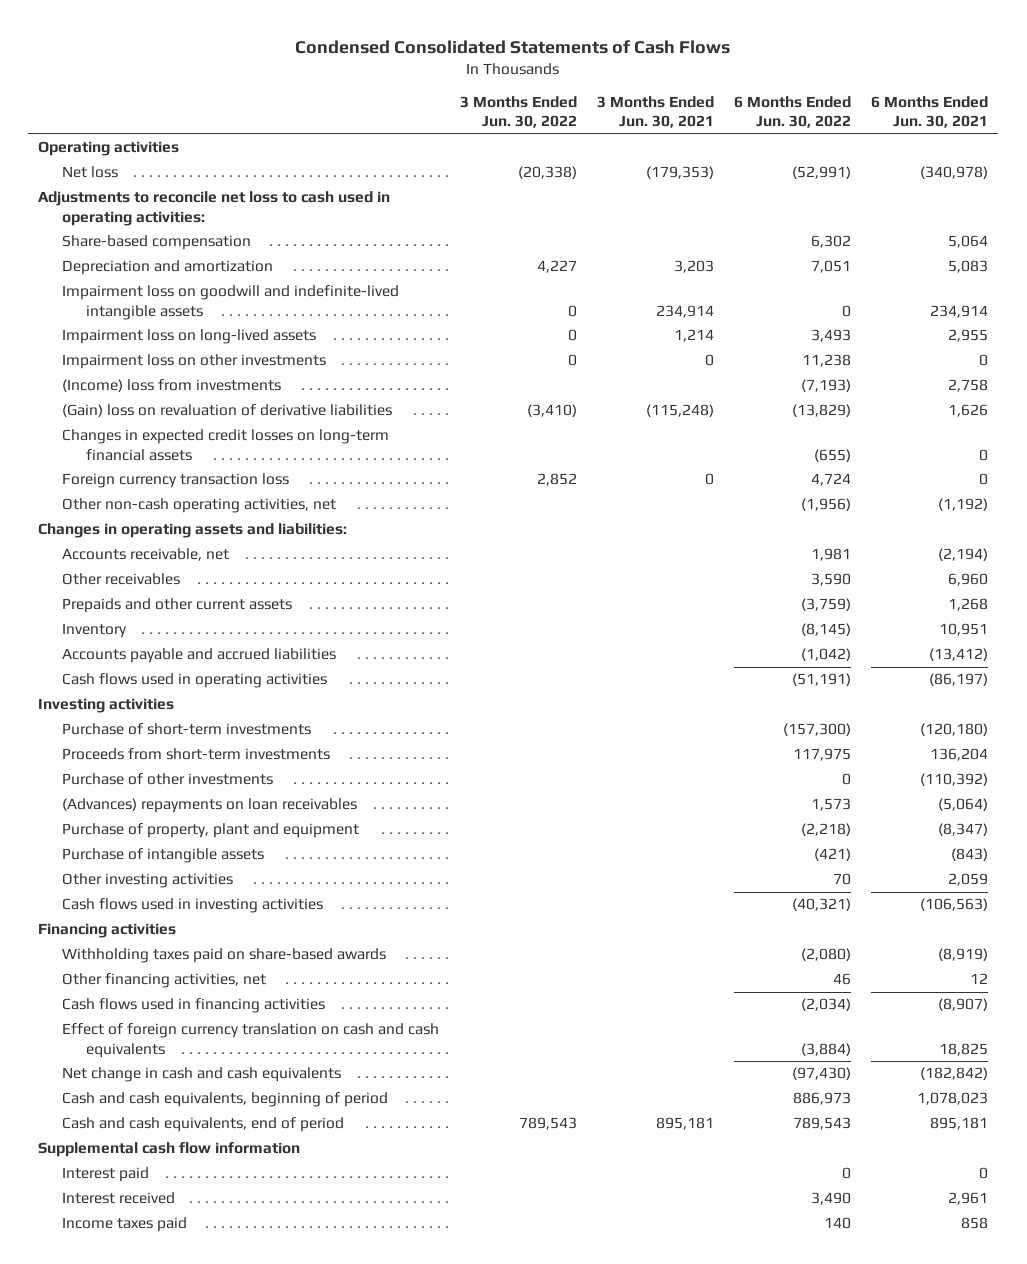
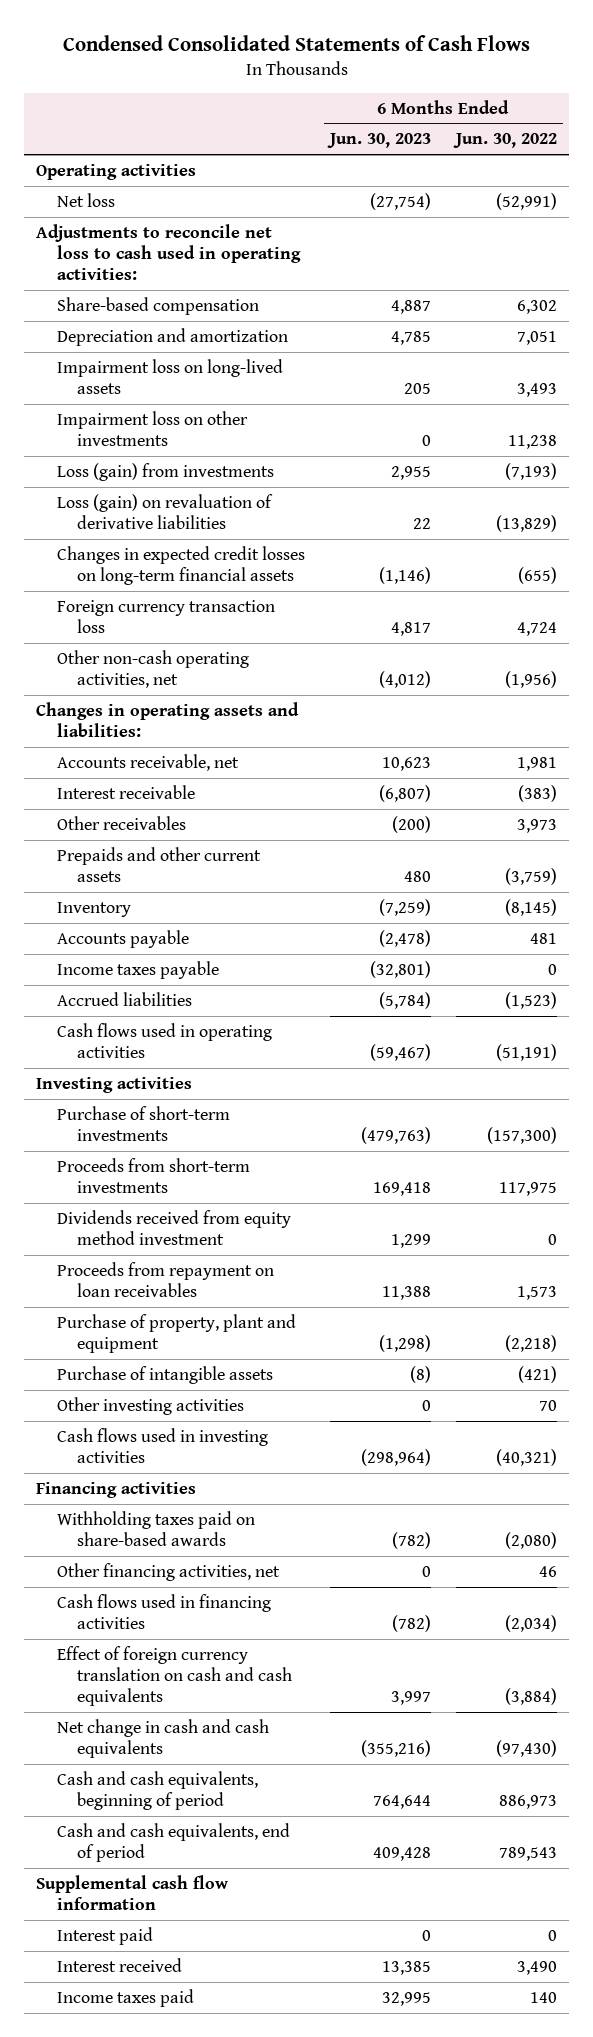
[459,95,577,129] 3 Months Ended Jun. 30, 2022 -> none
[596,95,714,129] 3 Months Ended Jun. 30, 2021 -> none
[871,95,989,129] 6 Months Ended Jun. 30, 2021 -> none
none -> [326,133,431,149] Jun. 30, 2023
[62,285,400,321] Impairment loss on goodwill and indefinite-lived intangible assets -> none
[62,379,282,393] (Income) loss from investments -> [56,462,274,481] Loss (gain) from investments
[62,404,393,418] (Gain) loss on revaluation of derivative liabilities -> [56,493,273,530] Loss (gain) on revaluation of derivative liabilities
none -> [56,784,195,799] Interest receivable
[810,573,851,587] 3,590 -> [516,818,557,833] 3,973
[62,648,337,664] Accounts payable and accrued liabilities -> none
none -> [56,929,189,948] Accounts payable
none -> [56,960,219,979] Income taxes payable
none -> [56,991,192,1006] Accrued liabilities
[62,773,274,786] Purchase of other investments -> none
none -> [56,1209,291,1246] Dividends received from equity method investment
[62,798,358,814] (Advances) repayments on loan receivables -> [56,1261,274,1298] Proceeds from repayment on loan receivables

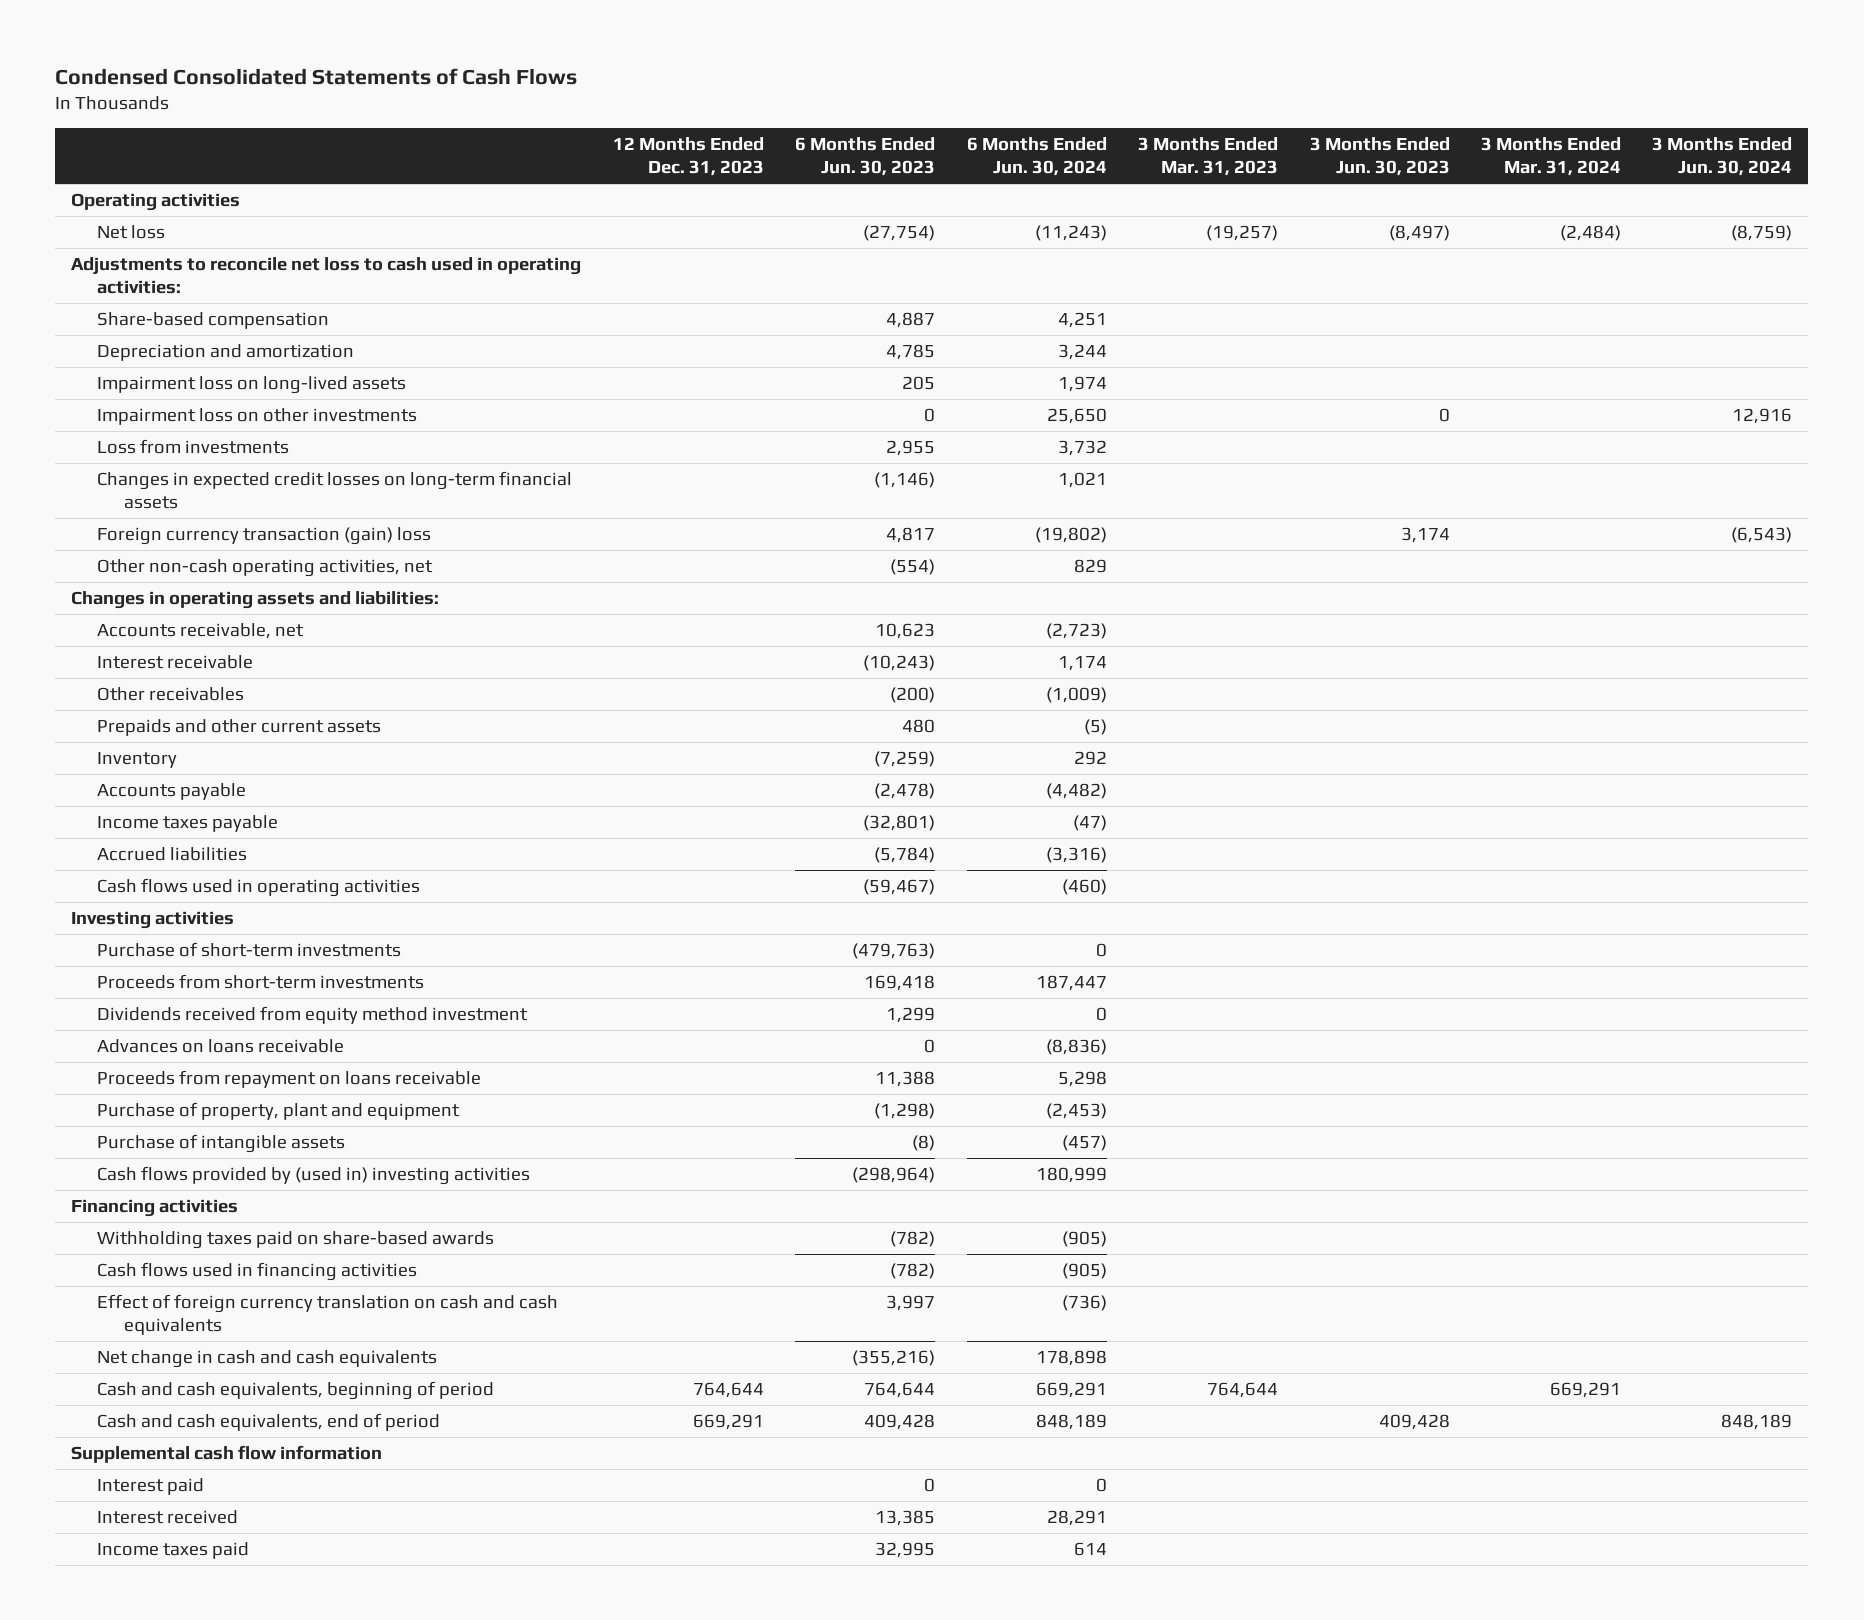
[452,133,557,149] Jun. 30, 2022 -> none
none -> [612,136,764,177] 12 Months Ended Dec. 31, 2023
none -> [966,136,1107,177] 6 Months Ended Jun. 30, 2024
none -> [1138,136,1279,177] 3 Months Ended Mar. 31, 2023
none -> [1309,136,1450,177] 3 Months Ended Jun. 30, 2023
none -> [1481,136,1622,177] 3 Months Ended Mar. 31, 2024
none -> [1652,136,1793,177] 3 Months Ended Jun. 30, 2024
[56,493,273,530] Loss (gain) on revaluation of derivative liabilities -> none
[56,462,274,481] Loss (gain) from investments -> [97,438,290,454] Loss from investments
[56,599,275,634] Foreign currency transaction loss -> [97,526,432,545] Foreign currency transaction (gain) loss
[378,671,431,689] (4,012) -> [890,558,936,575] (554)
[378,784,431,802] (6,807) -> [863,654,936,671] (10,243)
none -> [97,1038,345,1053] Advances on loans receivable
[56,1261,274,1298] Proceeds from repayment on loan receivables -> [97,1069,482,1088] Proceeds from repayment on loans receivable
[56,1396,244,1415] Other investing activities -> none
[56,1427,268,1464] Cash flows used in investing activities -> [97,1165,531,1185] Cash flows provided by (used in) investing activities
[56,1562,280,1581] Other financing activities, net -> none

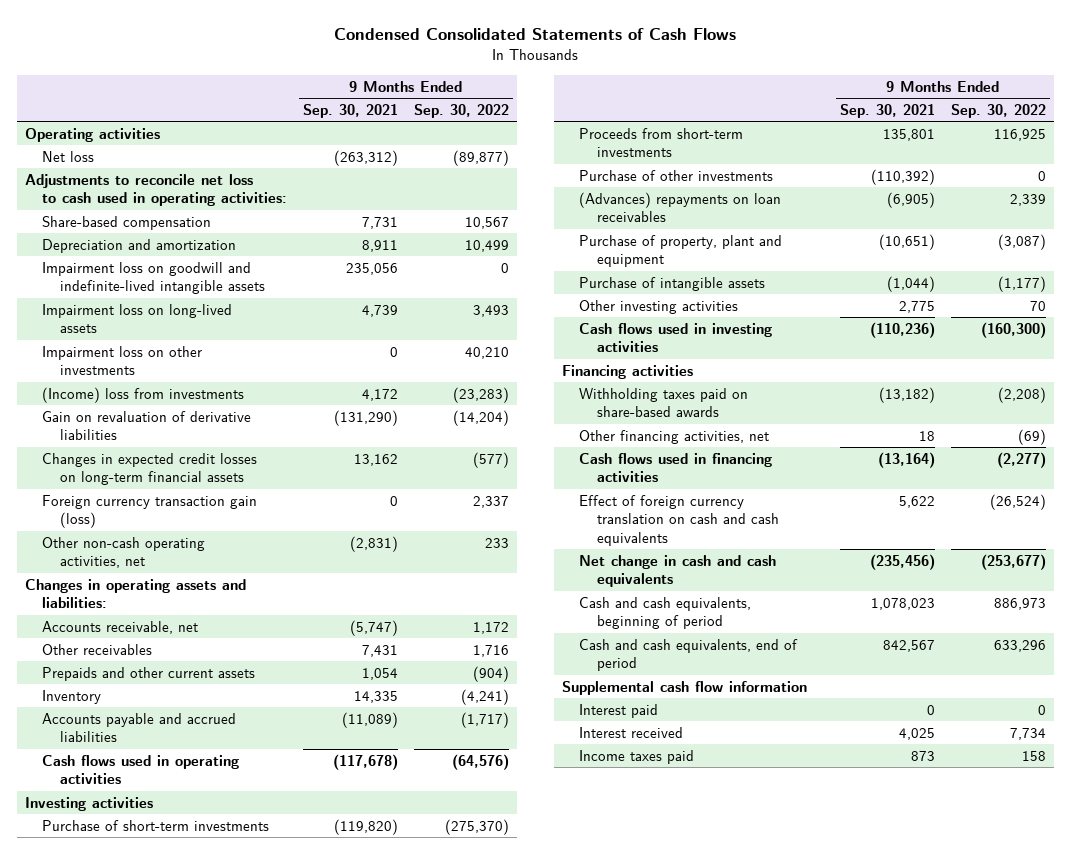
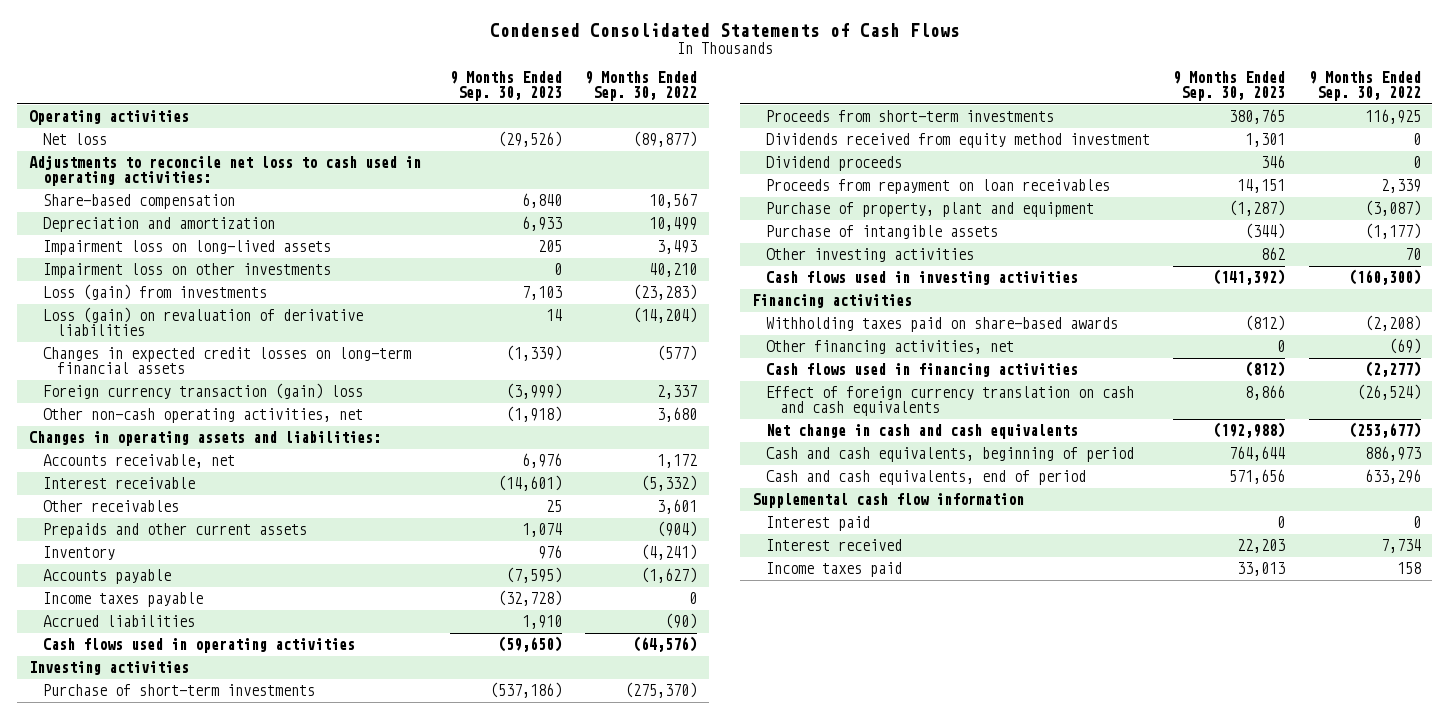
[303,103,399,118] Sep. 30, 2021 -> none
none -> [450,71,563,102] 9 Months Ended Sep. 30, 2023
[42,261,265,295] Impairment loss on goodwill and indefinite-lived intangible assets -> none
[42,386,245,403] (Income) loss from investments -> [42,284,267,301] Loss (gain) from investments
[42,410,252,441] Gain on revaluation of derivative liabilities -> [42,307,363,337] Loss (gain) on revaluation of derivative liabilities
[42,494,258,529] Foreign currency transaction gain (loss) -> [42,383,363,400] Foreign currency transaction (gain) loss
[484,537,509,548] 233 -> [657,407,698,423] 3,680
none -> [42,477,195,490] Interest receivable
[472,644,509,657] 1,716 -> [657,499,698,515] 3,601
[42,712,237,743] Accounts payable and accrued liabilities -> none
none -> [42,569,171,585] Accounts payable
none -> [42,592,203,608] Income taxes payable
none -> [42,615,195,628] Accrued liabilities
[579,169,774,181] Purchase of other investments -> none
none -> [765,133,1150,149] Dividends received from equity method investment
none -> [765,156,902,172] Dividend proceeds
[579,191,782,223] (Advances) repayments on loan receivables -> [765,179,1110,195] Proceeds from repayment on loan receivables

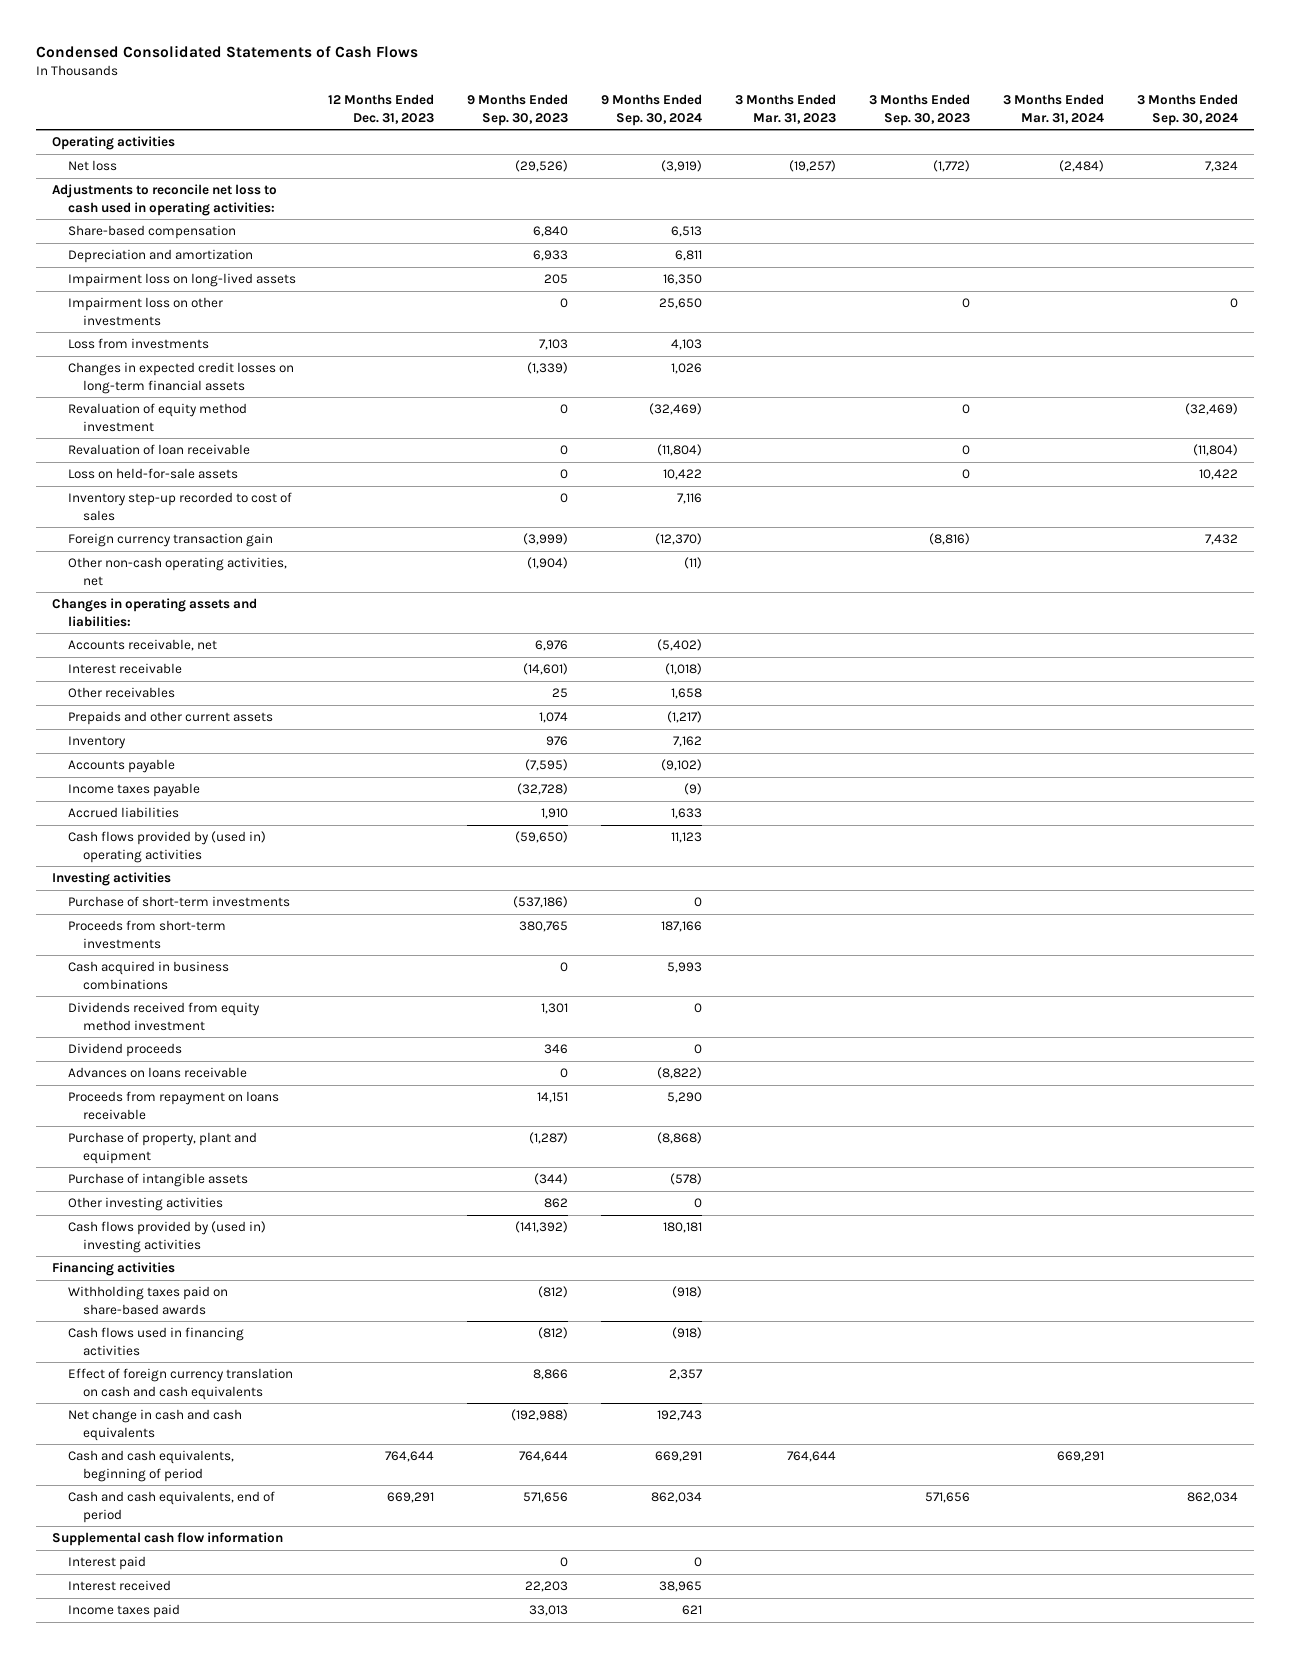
[585,71,698,102] 9 Months Ended Sep. 30, 2022 -> none
none -> [328,94,435,124] 12 Months Ended Dec. 31, 2023
none -> [601,94,703,126] 9 Months Ended Sep. 30, 2024
none -> [735,94,837,124] 3 Months Ended Mar. 31, 2023
none -> [869,94,971,126] 3 Months Ended Sep. 30, 2023
none -> [1002,94,1104,124] 3 Months Ended Mar. 31, 2024
none -> [1136,94,1238,126] 3 Months Ended Sep. 30, 2024
[42,307,363,337] Loss (gain) on revaluation of derivative liabilities -> none
[42,284,267,301] Loss (gain) from investments -> [67,338,209,350] Loss from investments
none -> [67,403,247,432] Revaluation of equity method investment
none -> [67,444,250,456] Revaluation of loan receivable
none -> [67,468,238,480] Loss on held-for-sale assets
none -> [67,492,292,521] Inventory step-up recorded to cost of sales
[42,383,363,400] Foreign currency transaction (gain) loss -> [67,533,273,548] Foreign currency transaction gain
[506,406,563,423] (1,918) -> [527,557,569,570] (1,904)
[42,638,355,654] Cash flows used in operating activities -> [67,831,266,863] Cash flows provided by (used in) operating activities
none -> [67,961,229,990] Cash acquired in business combinations
none -> [67,1067,247,1079] Advances on loans receivable
[765,179,1110,195] Proceeds from repayment on loan receivables -> [67,1091,279,1120] Proceeds from repayment on loans receivable
[765,271,1078,286] Cash flows used in investing activities -> [67,1221,266,1253] Cash flows provided by (used in) investing activities
[765,340,1014,355] Other financing activities, net -> none

